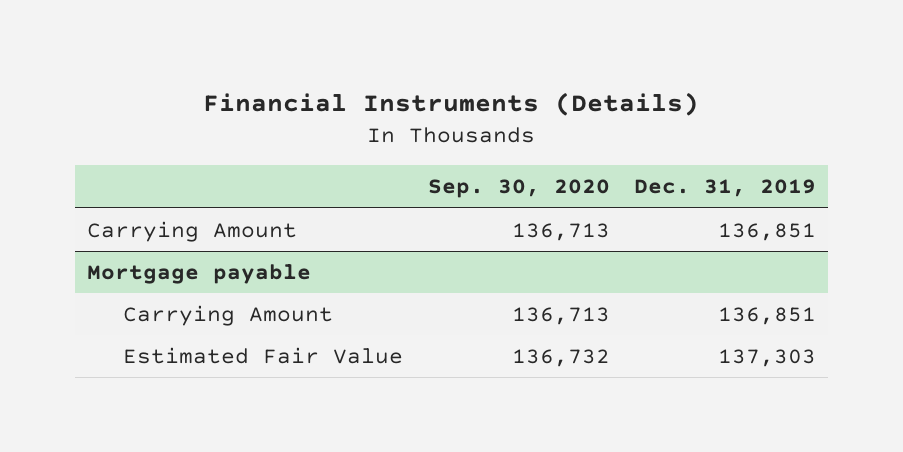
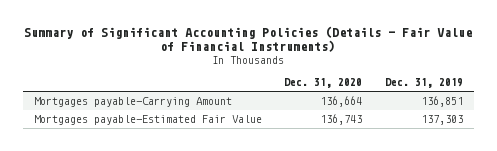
[203,91,700,116] Financial Instruments (Details) -> [24,26,473,53] Summary of Significant Accounting Policies (Details - Fair Value of Financial Instruments)
[427,179,610,199] Sep. 30, 2020 -> none
none -> [284,78,363,89] Dec. 31, 2020
[86,264,311,285] Mortgage payable -> none
[123,305,334,327] Carrying Amount -> none
[86,221,297,243] Carrying Amount -> [33,97,232,108] Mortgages payable-Carrying Amount
[123,347,404,365] Estimated Fair Value -> [33,115,262,126] Mortgages payable-Estimated Fair Value

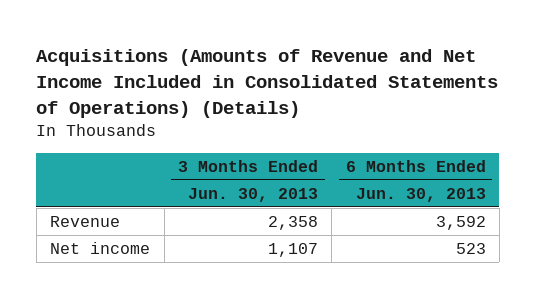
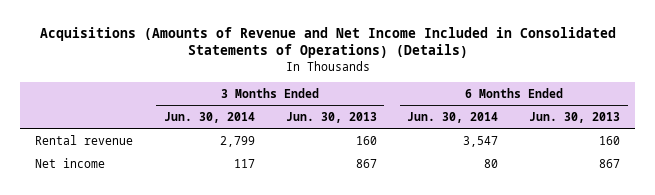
none -> [163,111,255,123] Jun. 30, 2014
none -> [407,111,499,123] Jun. 30, 2014
[50,215,121,227] Revenue -> [35,134,134,145] Rental revenue
[267,215,318,230] 2,358 -> [355,135,377,145] 160
[435,215,486,230] 3,592 -> [599,135,621,145] 160
[267,242,318,257] 1,107 -> [355,158,377,168] 867
[455,242,486,254] 523 -> [599,158,621,168] 867

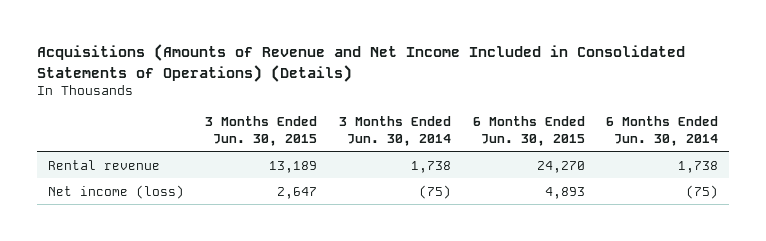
[285,111,377,123] Jun. 30, 2013 -> none
[529,111,621,123] Jun. 30, 2013 -> none
none -> [205,115,318,146] 3 Months Ended Jun. 30, 2015
none -> [472,115,585,146] 6 Months Ended Jun. 30, 2015
[219,135,255,147] 2,799 -> [410,160,451,173] 1,738
[463,135,499,147] 3,547 -> [678,160,719,173] 1,738
[35,157,106,168] Net income -> [47,184,184,199] Net income (loss)
[233,158,255,168] 117 -> [418,184,451,199] (75)
[484,158,499,168] 80 -> [686,184,719,199] (75)

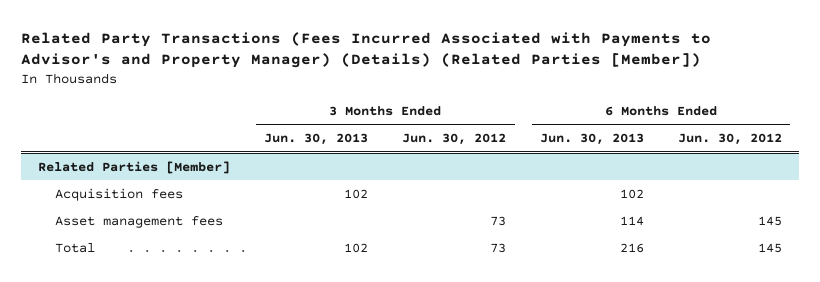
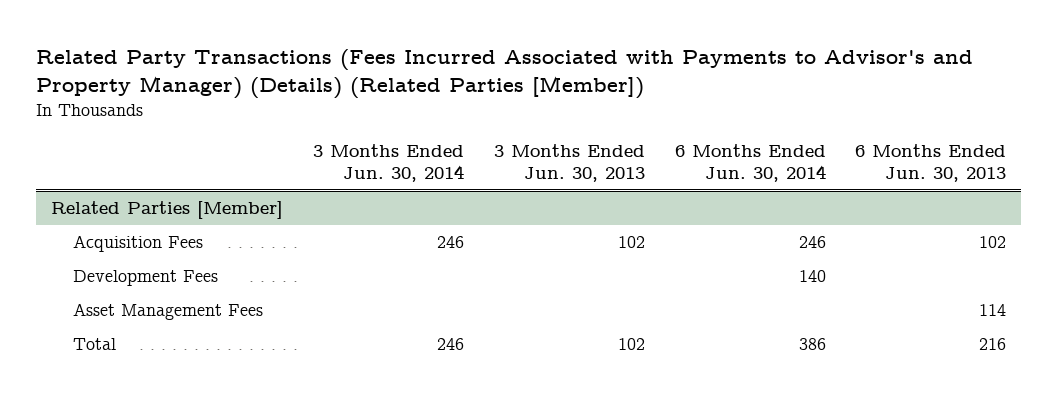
[402,133,507,146] Jun. 30, 2012 -> none
[677,133,782,146] Jun. 30, 2012 -> none
none -> [312,143,464,182] 3 Months Ended Jun. 30, 2014
none -> [674,143,826,182] 6 Months Ended Jun. 30, 2014
[54,187,183,201] Acquisition fees -> [72,235,203,253] Acquisition Fees
none -> [72,270,218,287] Development Fees
[54,215,223,228] Asset management fees -> [72,303,263,321] Asset Management Fees

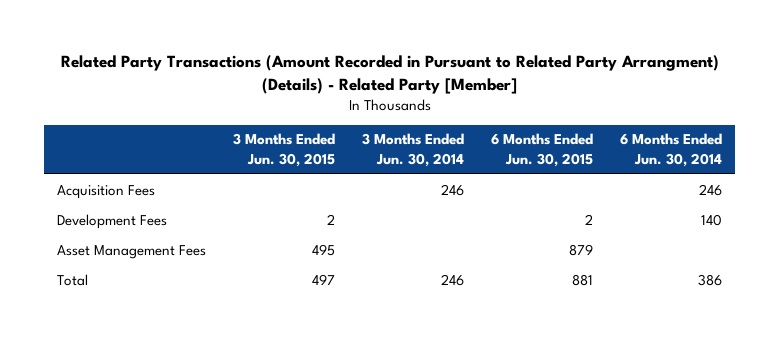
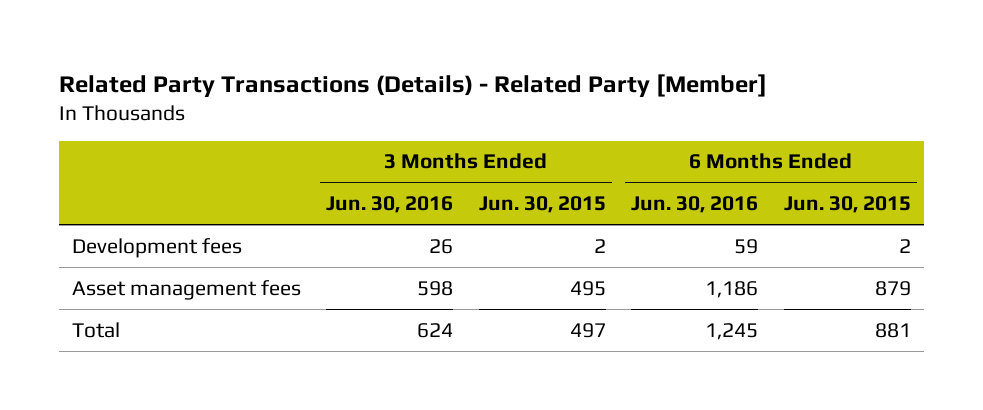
[60,55,719,94] Related Party Transactions (Amount Recorded in Pursuant to Related Party Arrangment) (Details) - Related Party [Member] -> [59,73,768,97] Related Party Transactions (Details) - Related Party [Member]
[362,133,465,167] 3 Months Ended Jun. 30, 2014 -> none
[619,133,722,167] 6 Months Ended Jun. 30, 2014 -> none
none -> [326,196,454,214] Jun. 30, 2016
none -> [631,196,759,214] Jun. 30, 2016
[57,184,156,199] Acquisition Fees -> none
[57,213,168,229] Development Fees -> [71,237,242,258] Development fees
[57,244,207,259] Asset Management Fees -> [71,279,301,300] Asset management fees

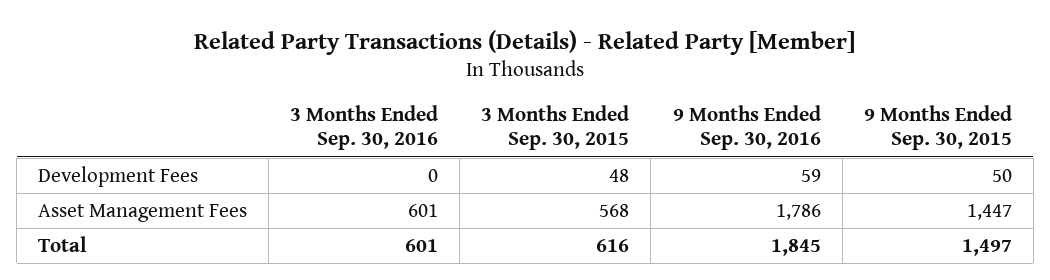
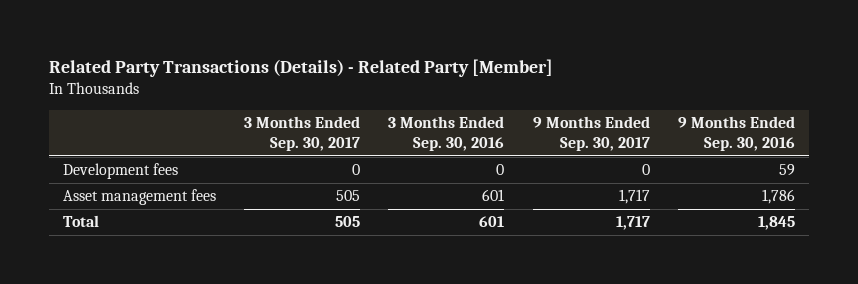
[481,104,630,151] 3 Months Ended Sep. 30, 2015 -> none
[863,104,1012,151] 9 Months Ended Sep. 30, 2015 -> none
none -> [244,115,361,152] 3 Months Ended Sep. 30, 2017
none -> [532,115,650,152] 9 Months Ended Sep. 30, 2017
[38,166,199,188] Development Fees -> [63,163,179,180] Development fees
[38,204,248,223] Asset Management Fees -> [63,189,217,206] Asset management fees

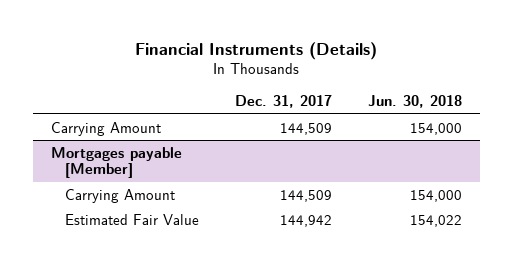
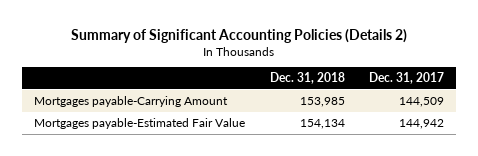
[135,41,378,60] Financial Instruments (Details) -> [71,28,408,43] Summary of Significant Accounting Policies (Details 2)
[367,95,462,109] Jun. 30, 2018 -> none
none -> [269,72,345,85] Dec. 31, 2018
[50,146,182,179] Mortgages payable [Member] -> none
[65,188,176,203] Carrying Amount -> none
[50,121,161,136] Carrying Amount -> [34,95,229,107] Mortgages payable-Carrying Amount
[65,213,200,225] Estimated Fair Value -> [34,117,246,129] Mortgages payable-Estimated Fair Value

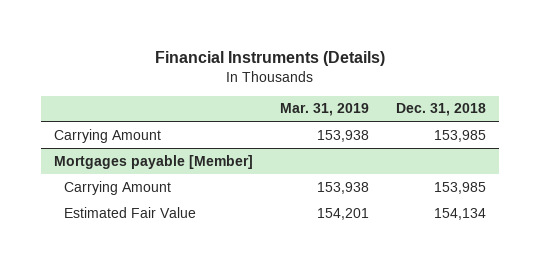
[71,28,408,43] Summary of Significant Accounting Policies (Details 2) -> [155,50,386,66] Financial Instruments (Details)
[369,72,445,85] Dec. 31, 2017 -> none
none -> [280,103,370,117] Mar. 31, 2019
[34,95,229,107] Mortgages payable-Carrying Amount -> [54,128,162,143] Carrying Amount
none -> [54,154,254,169] Mortgages payable [Member]
none -> [64,180,172,195] Carrying Amount
[34,117,246,129] Mortgages payable-Estimated Fair Value -> [64,206,197,218] Estimated Fair Value

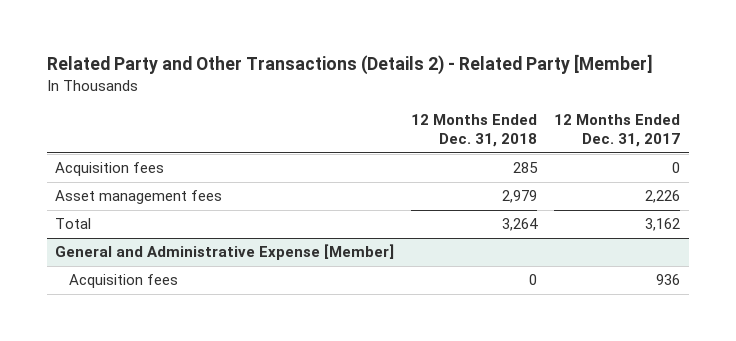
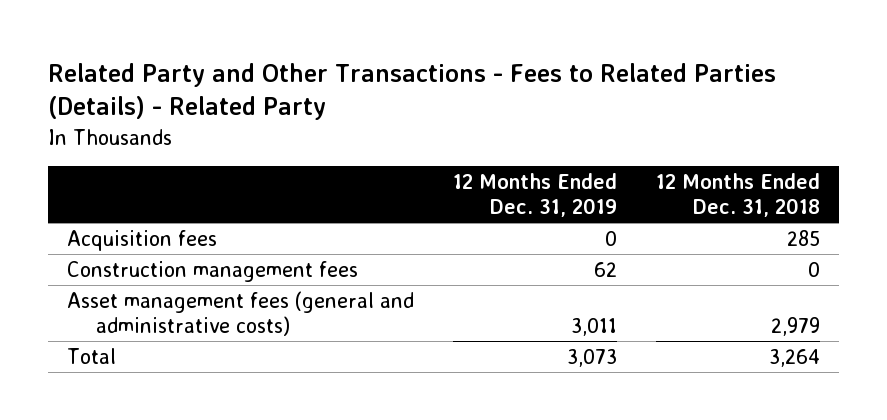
[47,54,654,76] Related Party and Other Transactions (Details 2) - Related Party [Member] -> [47,62,776,121] Related Party and Other Transactions - Fees to Related Parties (Details) - Related Party
[554,113,681,148] 12 Months Ended Dec. 31, 2017 -> none
none -> [452,173,617,218] 12 Months Ended Dec. 31, 2019
none -> [67,260,359,282] Construction management fees
[55,190,223,205] Asset management fees -> [67,290,415,336] Asset management fees (general and administrative costs)
[55,244,395,261] General and Administrative Expense [Member] -> none
[68,274,178,289] Acquisition fees -> none

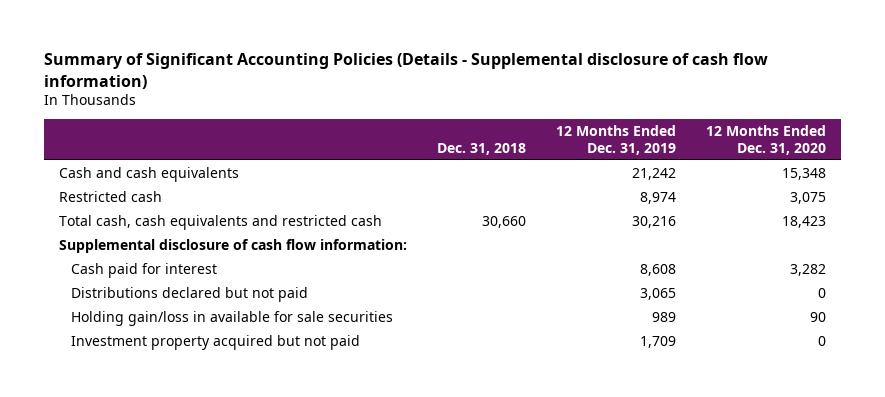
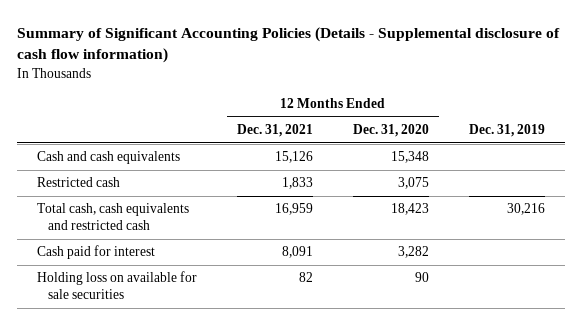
[436,142,526,155] Dec. 31, 2018 -> none
[555,125,676,155] 12 Months Ended Dec. 31, 2019 -> none
none -> [237,124,314,138] Dec. 31, 2021
none -> [468,124,545,138] Dec. 31, 2019
[58,238,407,253] Supplemental disclosure of cash flow information: -> none
[70,286,308,302] Distributions declared but not paid -> none
[70,334,360,350] Investment property acquired but not paid -> none
[70,310,393,326] Holding gain/loss in available for sale securities -> [37,271,198,300] Holding loss on available for sale securities

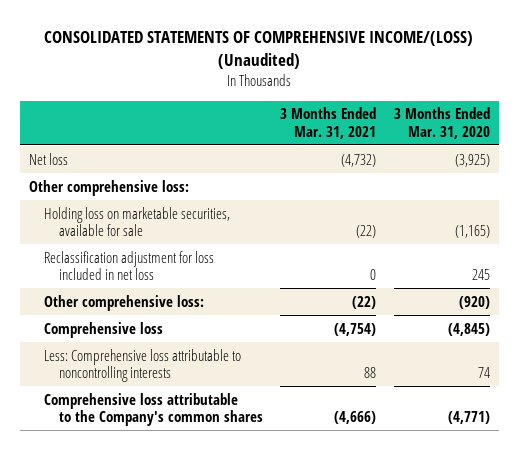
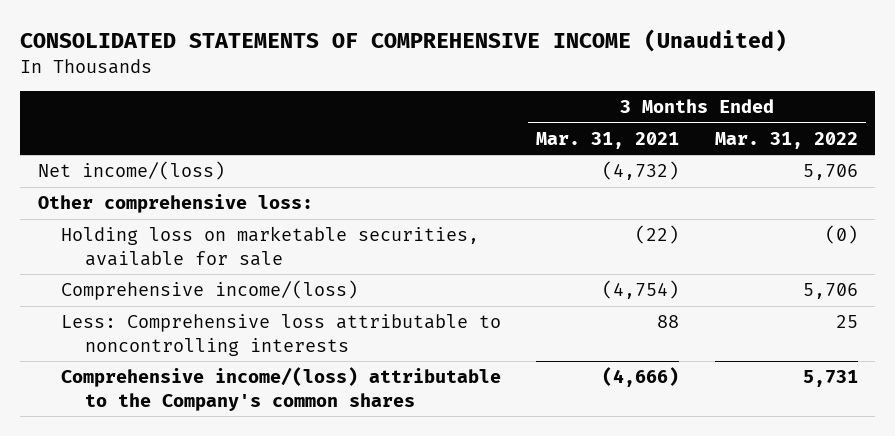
[44,31,474,70] CONSOLIDATED STATEMENTS OF COMPREHENSIVE INCOME/(LOSS) (Unaudited) -> [19,29,787,53] CONSOLIDATED STATEMENTS OF COMPREHENSIVE INCOME (Unaudited)
[394,107,491,139] 3 Months Ended Mar. 31, 2020 -> none
none -> [714,131,858,149] Mar. 31, 2022
[28,152,68,165] Net loss -> [37,161,225,181] Net income/(loss)
[43,250,214,280] Reclassification adjustment for loss included in net loss -> none
[43,294,204,311] Other comprehensive loss: -> none
[43,321,163,338] Comprehensive loss -> [61,280,359,301] Comprehensive income/(loss)
[43,392,263,426] Comprehensive loss attributable to the Company's common shares -> [61,367,502,411] Comprehensive income/(loss) attributable to the Company's common shares

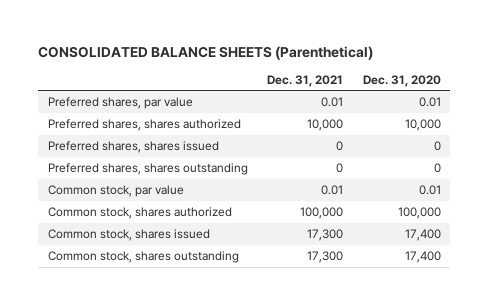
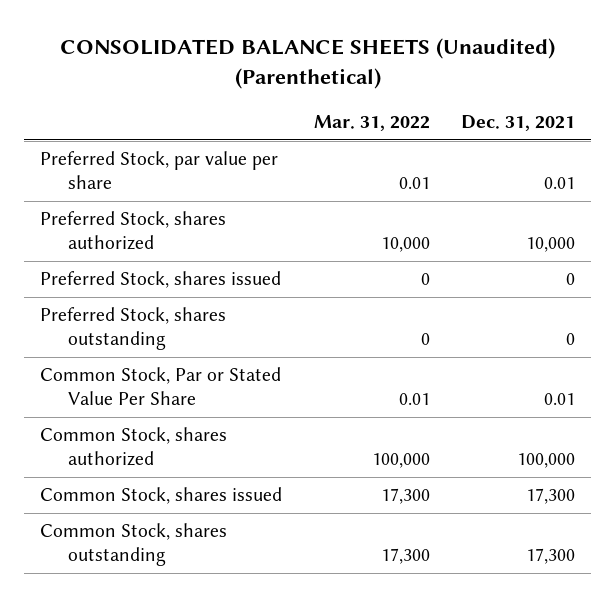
[37,45,373,60] CONSOLIDATED BALANCE SHEETS (Parenthetical) -> [59,38,555,90] CONSOLIDATED BALANCE SHEETS (Unaudited) (Parenthetical)
[362,74,441,87] Dec. 31, 2020 -> none
none -> [313,114,430,131] Mar. 31, 2022
[47,97,193,110] Preferred shares, par value -> [40,151,279,190] Preferred Stock, par value per share
[47,119,241,132] Preferred shares, shares authorized -> [40,211,227,251] Preferred Stock, shares authorized
[47,141,219,154] Preferred shares, shares issued -> [40,271,282,289] Preferred Stock, shares issued
[47,163,248,176] Preferred shares, shares outstanding -> [40,307,227,351] Preferred Stock, shares outstanding
[47,185,184,198] Common stock, par value -> [40,367,282,406] Common Stock, Par or Stated Value Per Share
[47,207,232,220] Common stock, shares authorized -> [40,427,228,467] Common Stock, shares authorized
[47,229,210,242] Common stock, shares issued -> [40,487,283,505] Common Stock, shares issued
[47,251,239,264] Common stock, shares outstanding -> [40,523,228,567] Common Stock, shares outstanding

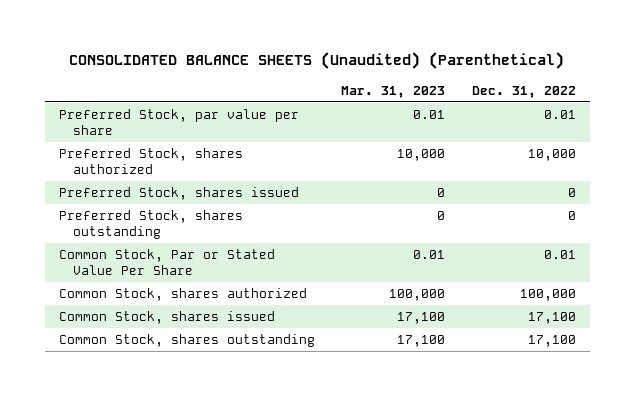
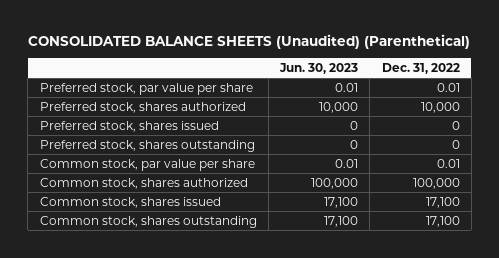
[341,85,446,98] Mar. 31, 2023 -> none
none -> [279,62,359,74] Jun. 30, 2023
[58,109,299,135] Preferred Stock, par value per share -> [39,82,253,95] Preferred stock, par value per share
[58,148,243,174] Preferred Stock, shares authorized -> [39,101,246,113] Preferred stock, shares authorized
[58,187,299,201] Preferred Stock, shares issued -> [39,120,219,132] Preferred stock, shares issued
[58,210,243,239] Preferred Stock, shares outstanding -> [39,139,255,152] Preferred stock, shares outstanding
[58,249,275,275] Common Stock, Par or Stated Value Per Share -> [39,158,255,171] Common stock, par value per share
[58,288,307,302] Common Stock, shares authorized -> [39,177,248,189] Common stock, shares authorized
[58,311,275,325] Common Stock, shares issued -> [39,196,221,208] Common stock, shares issued
[58,334,315,348] Common Stock, shares outstanding -> [39,215,257,228] Common stock, shares outstanding

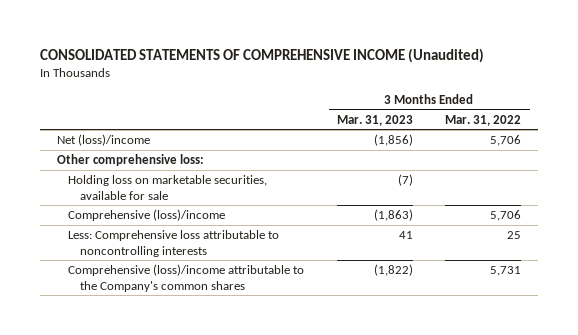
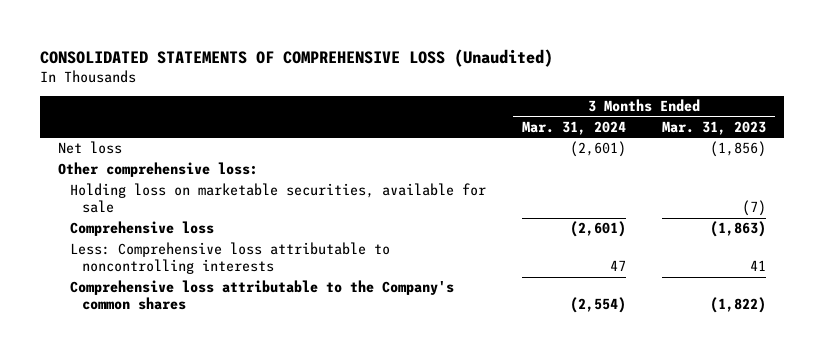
[40,48,485,64] CONSOLIDATED STATEMENTS OF COMPREHENSIVE INCOME (Unaudited) -> [40,48,554,67] CONSOLIDATED STATEMENTS OF COMPREHENSIVE LOSS (Unaudited)
[445,114,522,126] Mar. 31, 2022 -> none
none -> [522,121,627,136] Mar. 31, 2024
[56,133,150,146] Net (loss)/income -> [58,141,123,155] Net loss
[68,208,226,221] Comprehensive (loss)/income -> [70,221,215,237] Comprehensive loss
[68,263,305,292] Comprehensive (loss)/income attributable to the Company's common shares -> [70,280,455,311] Comprehensive loss attributable to the Company's common shares

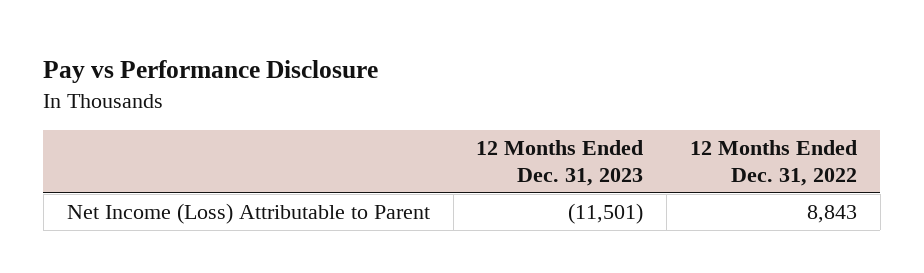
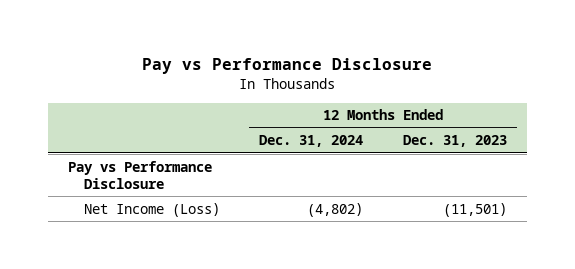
[690,139,858,187] 12 Months Ended Dec. 31, 2022 -> none
none -> [259,135,364,148] Dec. 31, 2024
none -> [67,160,212,189] Pay vs Performance Disclosure
[66,203,430,225] Net Income (Loss) Attributable to Parent -> [83,202,220,217] Net Income (Loss)

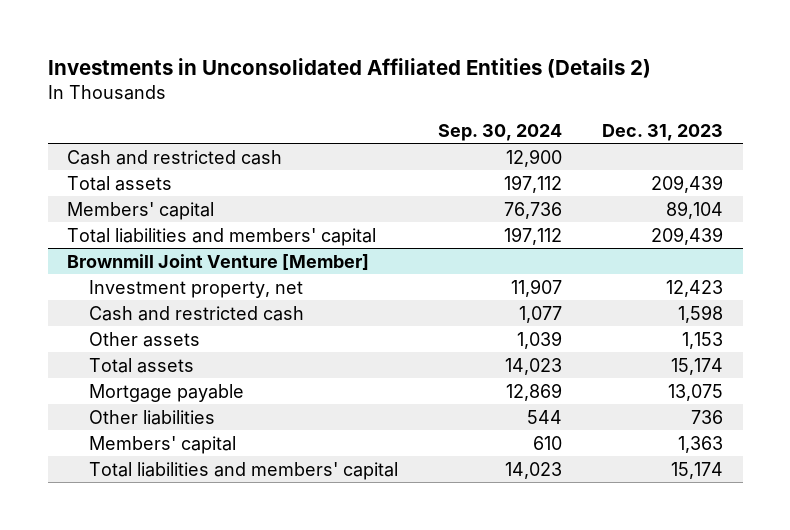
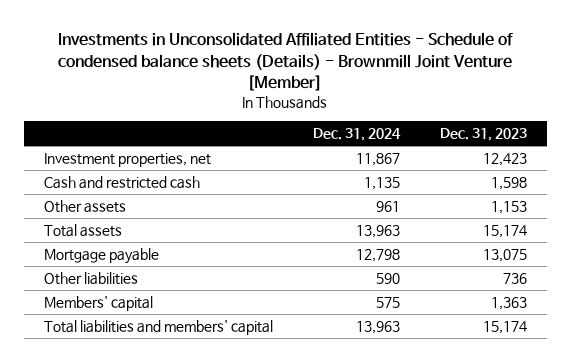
[47,58,651,79] Investments in Unconsolidated Affiliated Entities (Details 2) -> [58,32,514,92] Investments in Unconsolidated Affiliated Entities - Schedule of condensed balance sheets (Details) - Brownmill Joint Venture [Member]
[438,123,563,141] Sep. 30, 2024 -> none
none -> [312,128,401,142] Dec. 31, 2024
[67,149,283,165] Cash and restricted cash -> none
[67,175,173,191] Total assets -> none
[67,201,215,220] Members' capital -> none
[67,227,377,246] Total liabilities and members' capital -> none
[67,253,370,271] Brownmill Joint Venture [Member] -> none
[89,279,304,298] Investment property, net -> [43,153,211,168] Investment properties, net

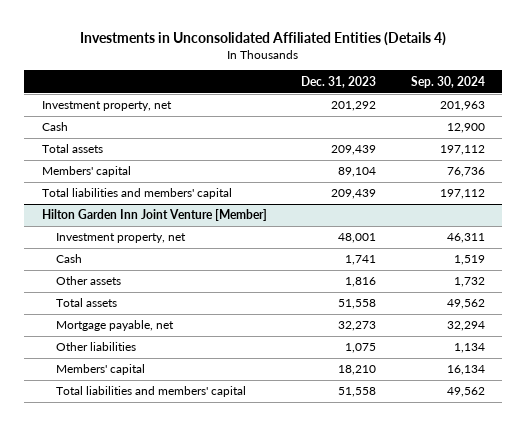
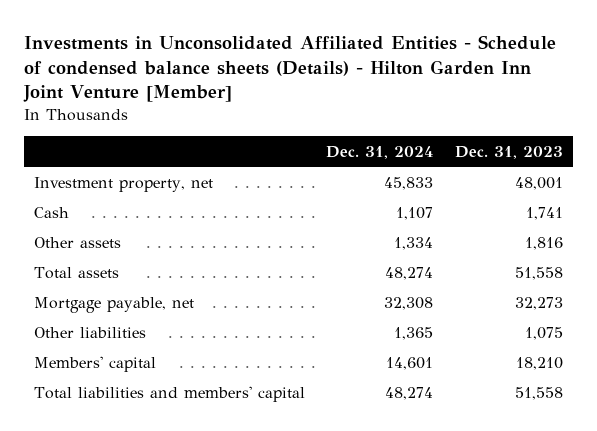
[80,31,447,46] Investments in Unconsolidated Affiliated Entities (Details 4) -> [22,34,556,103] Investments in Unconsolidated Affiliated Entities - Schedule of condensed balance sheets (Details) - Hilton Garden Inn Joint Venture [Member]
[410,75,485,88] Sep. 30, 2024 -> none
none -> [326,145,434,159] Dec. 31, 2024
[41,101,172,112] Investment property, net -> none
[41,122,68,132] Cash -> none
[41,144,103,154] Total assets -> none
[41,166,131,178] Members' capital -> none
[41,188,232,200] Total liabilities and members' capital -> none
[41,209,267,222] Hilton Garden Inn Joint Venture [Member] -> none

